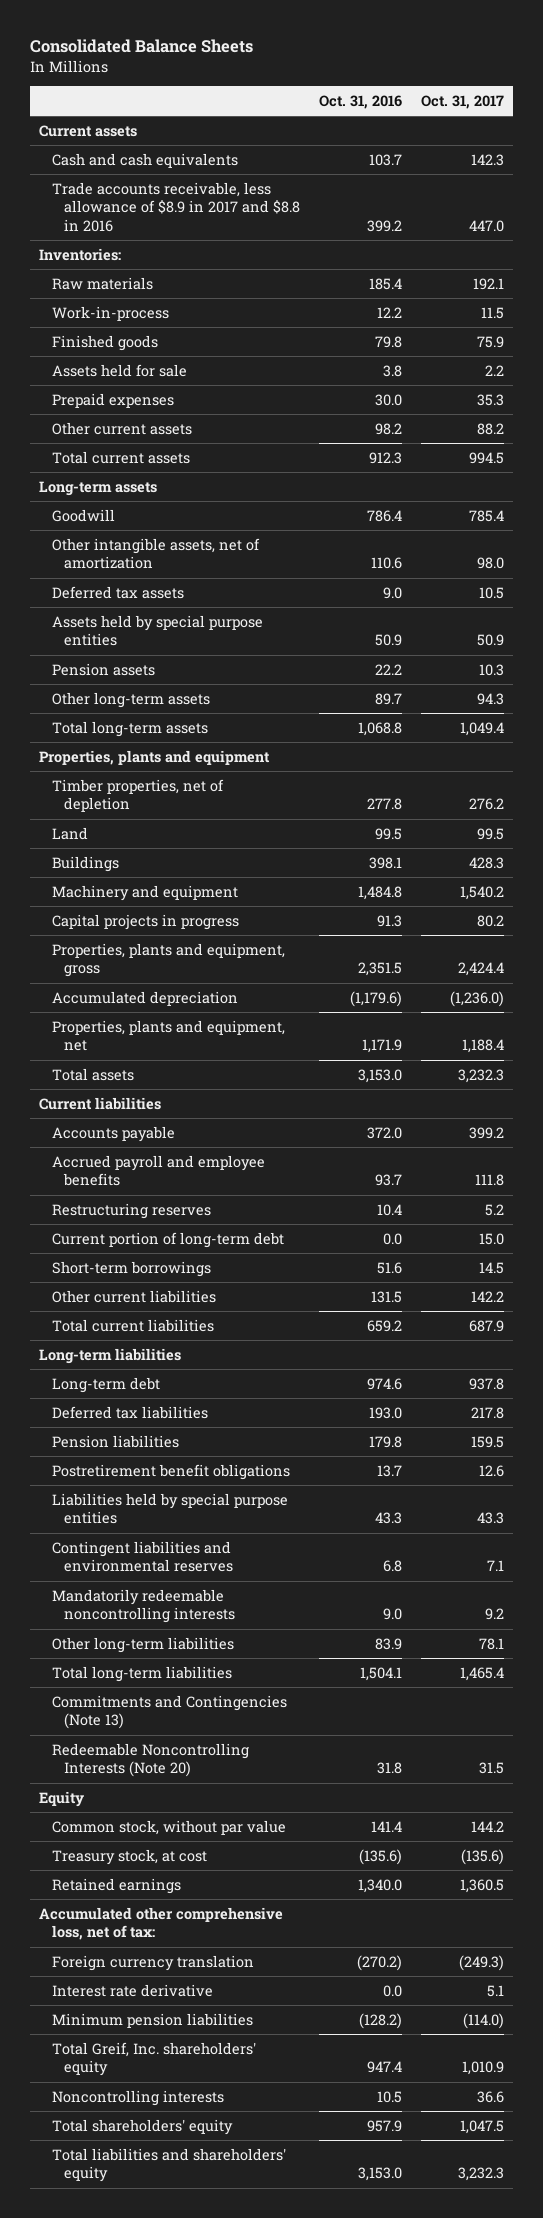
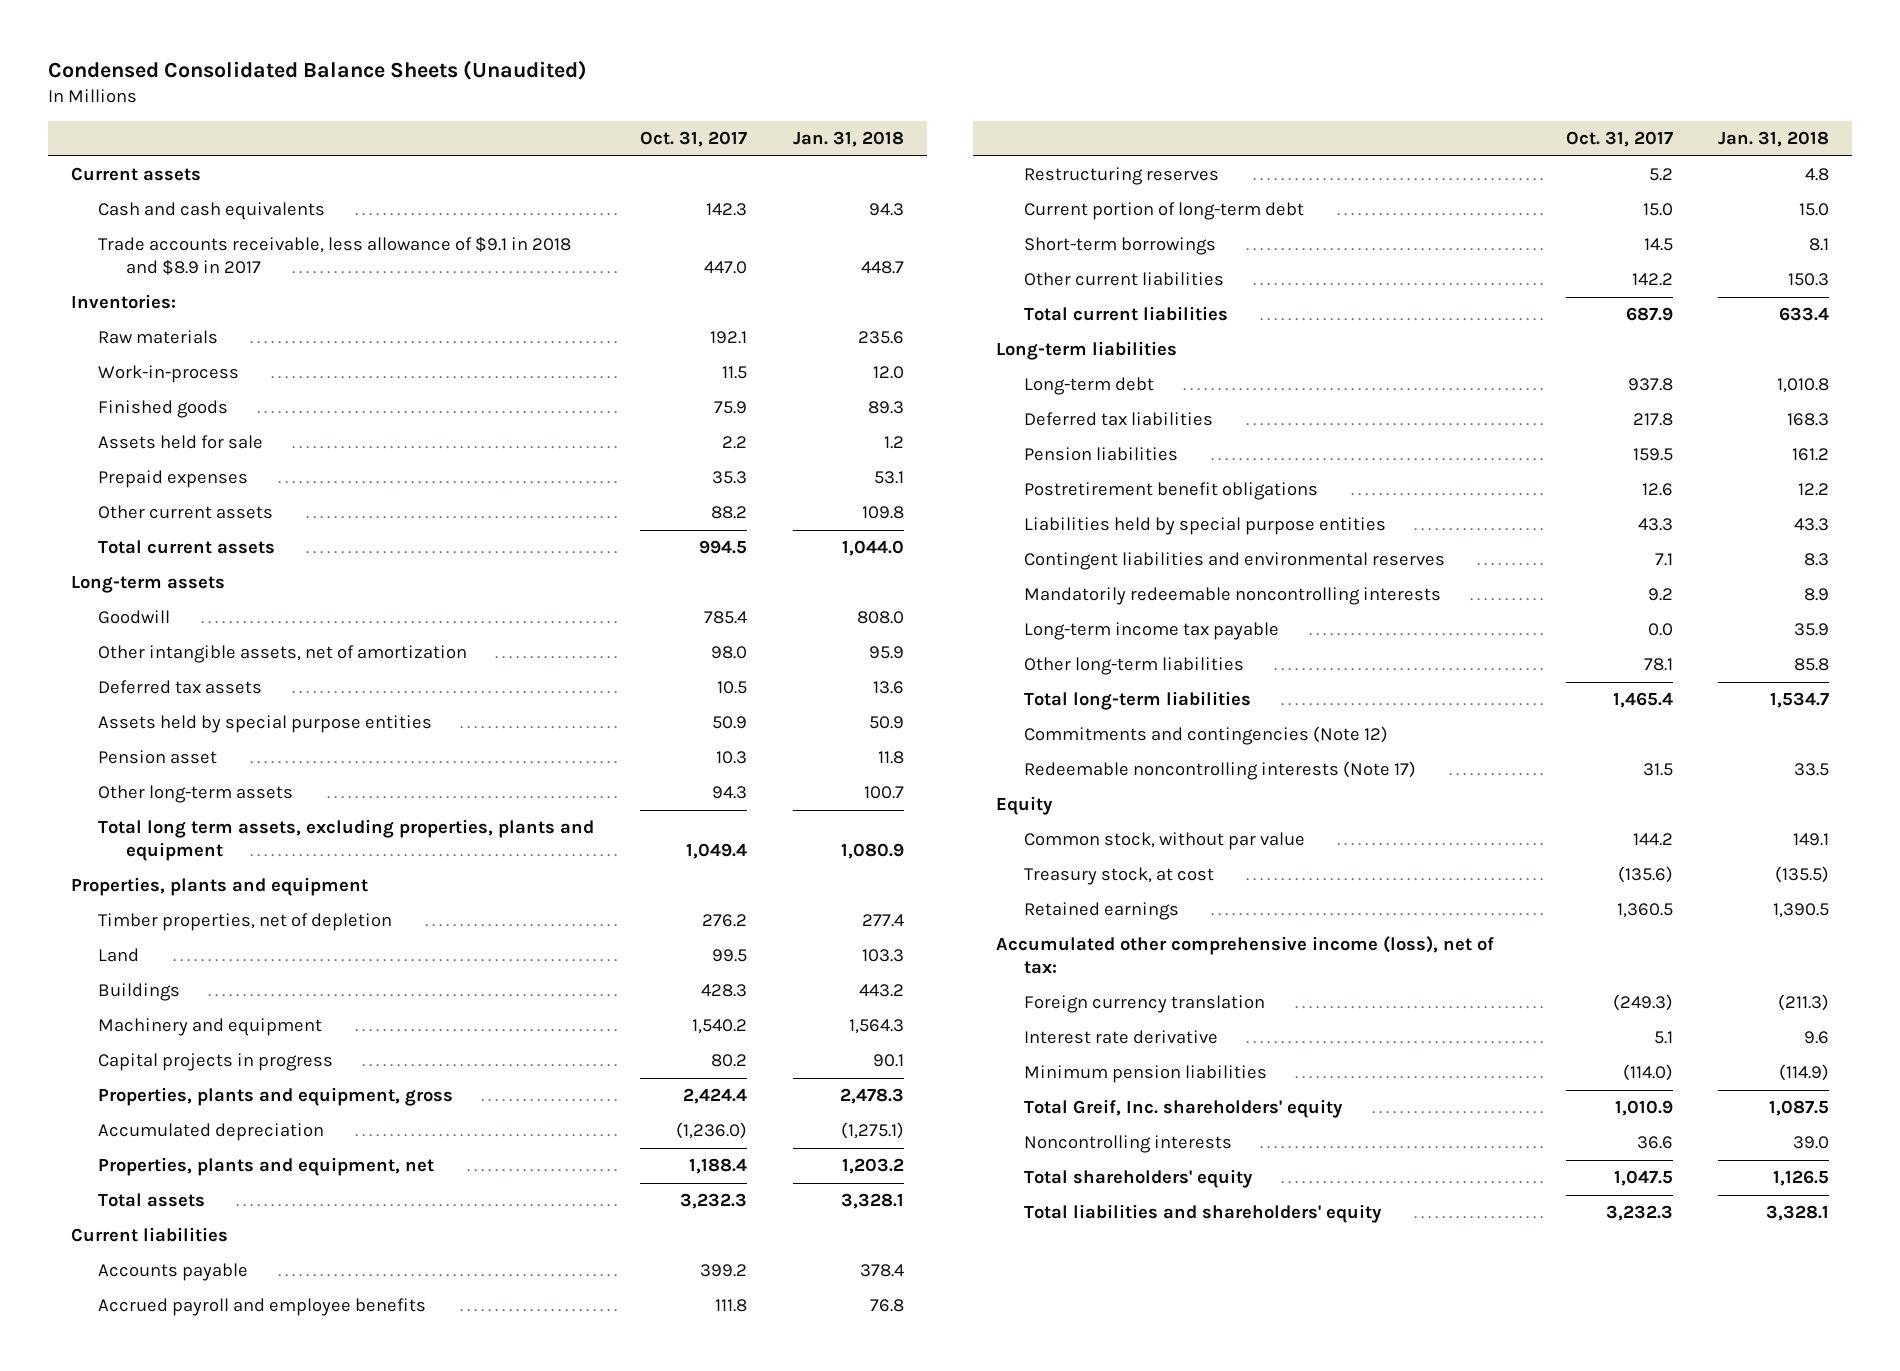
[29,39,253,54] Consolidated Balance Sheets -> [47,59,587,80] Condensed Consolidated Balance Sheets (Unaudited)
[318,94,402,109] Oct. 31, 2016 -> none
none -> [792,131,904,148] Jan. 31, 2018
[51,181,300,233] Trade accounts receivable, less allowance of $8.9 in 2017 and $8.8 in 2016 -> [98,236,572,276] Trade accounts receivable, less allowance of $9.1 in 2018 and $8.9 in 2017
[51,662,155,676] Pension assets -> [98,750,218,765] Pension asset
[51,720,208,737] Total long-term assets -> [98,819,595,862] Total long term assets, excluding properties, plants and equipment
none -> [1023,622,1279,641] Long-term income tax payable
[51,1694,287,1730] Commitments and Contingencies (Note 13) -> [1023,726,1388,746] Commitments and contingencies (Note 12)
[51,1742,249,1778] Redeemable Noncontrolling Interests (Note 20) -> [1023,761,1416,781] Redeemable noncontrolling interests (Note 17)
[39,1906,284,1941] Accumulated other comprehensive loss, net of tax: -> [996,936,1495,975] Accumulated other comprehensive income (loss), net of tax:

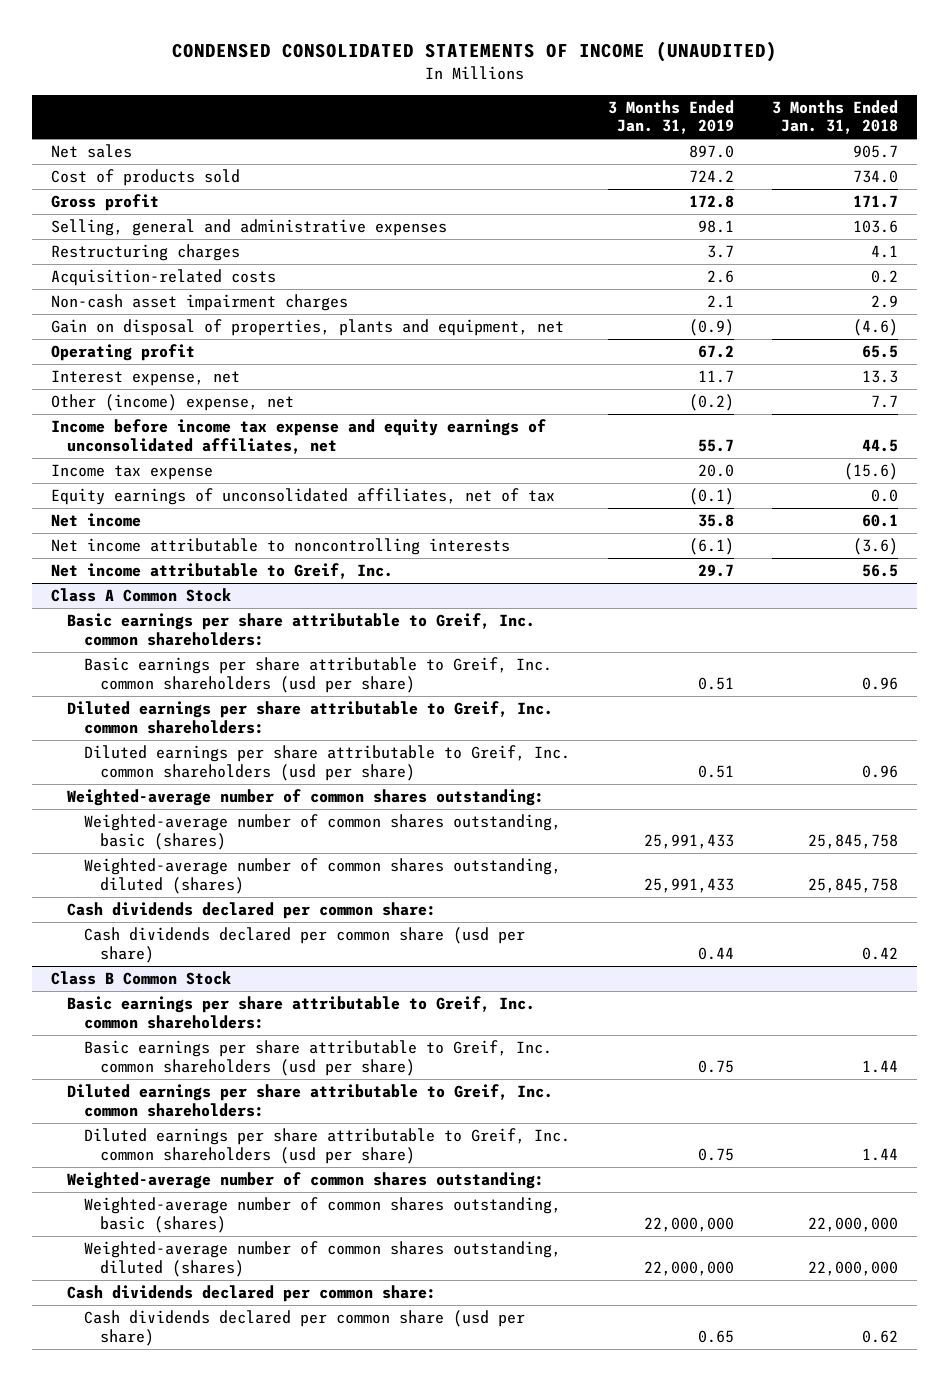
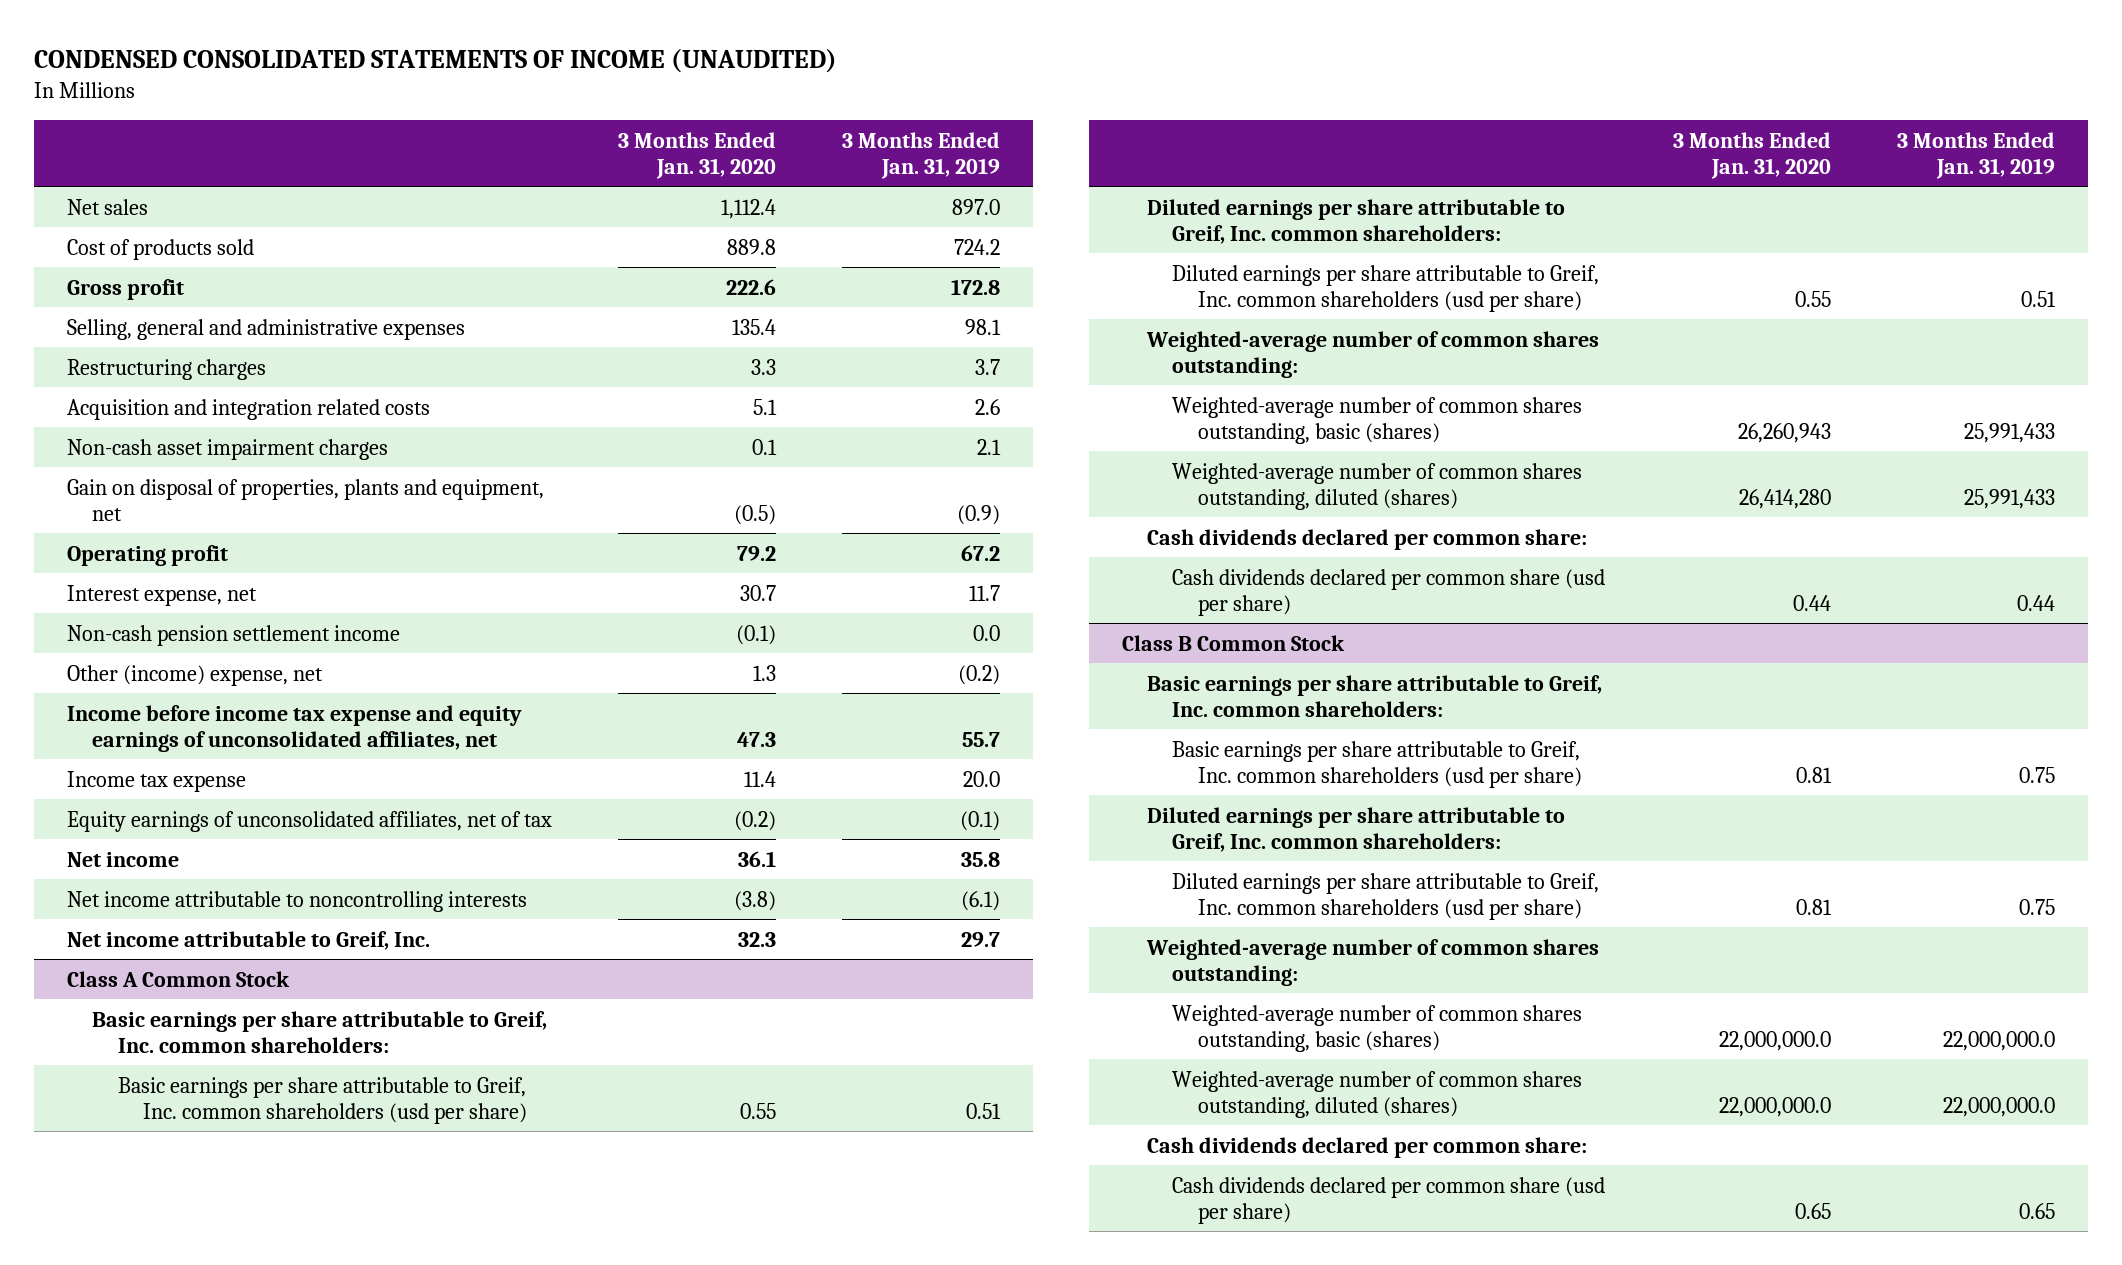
[772,99,899,135] 3 Months Ended Jan. 31, 2018 -> none
none -> [618,131,777,179] 3 Months Ended Jan. 31, 2020
[51,269,277,287] Acquisition-related costs -> [67,398,431,420] Acquisition and integration related costs
none -> [67,624,401,646] Non-cash pension settlement income
[643,1216,734,1232] 22,000,000 -> [1942,1030,2055,1051] 22,000,000.0
[643,1260,734,1276] 22,000,000 -> [1942,1096,2055,1117] 22,000,000.0

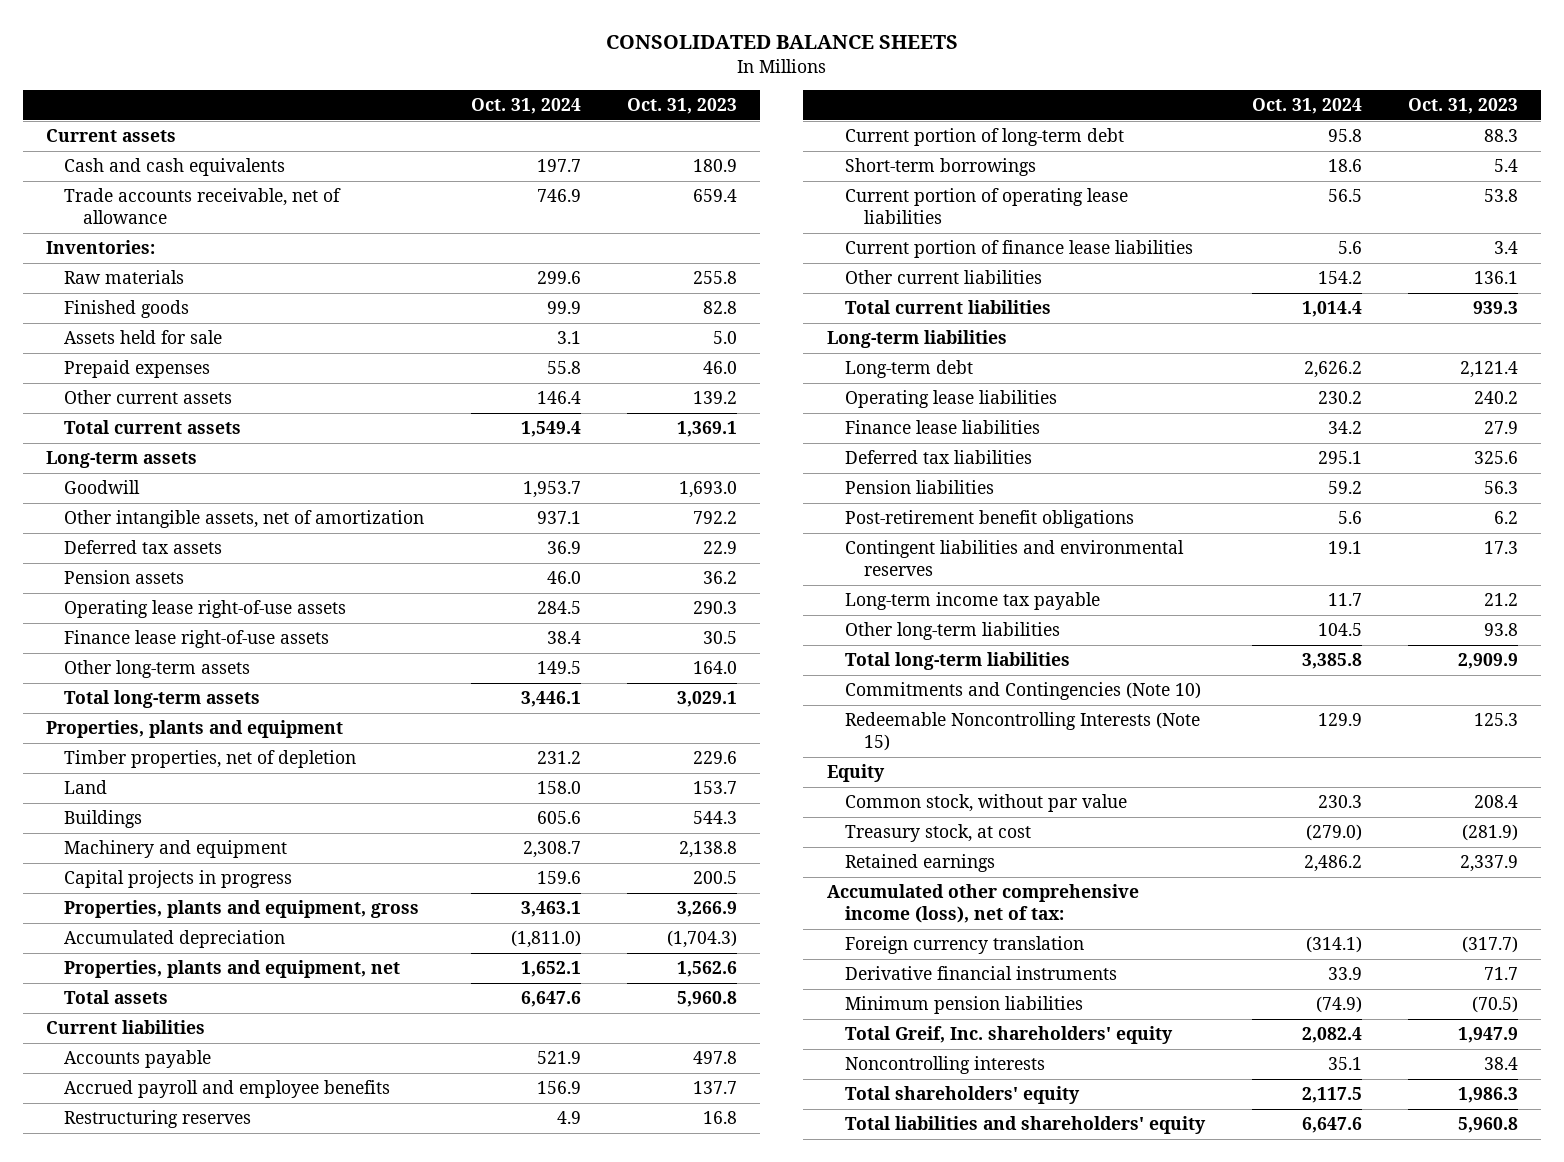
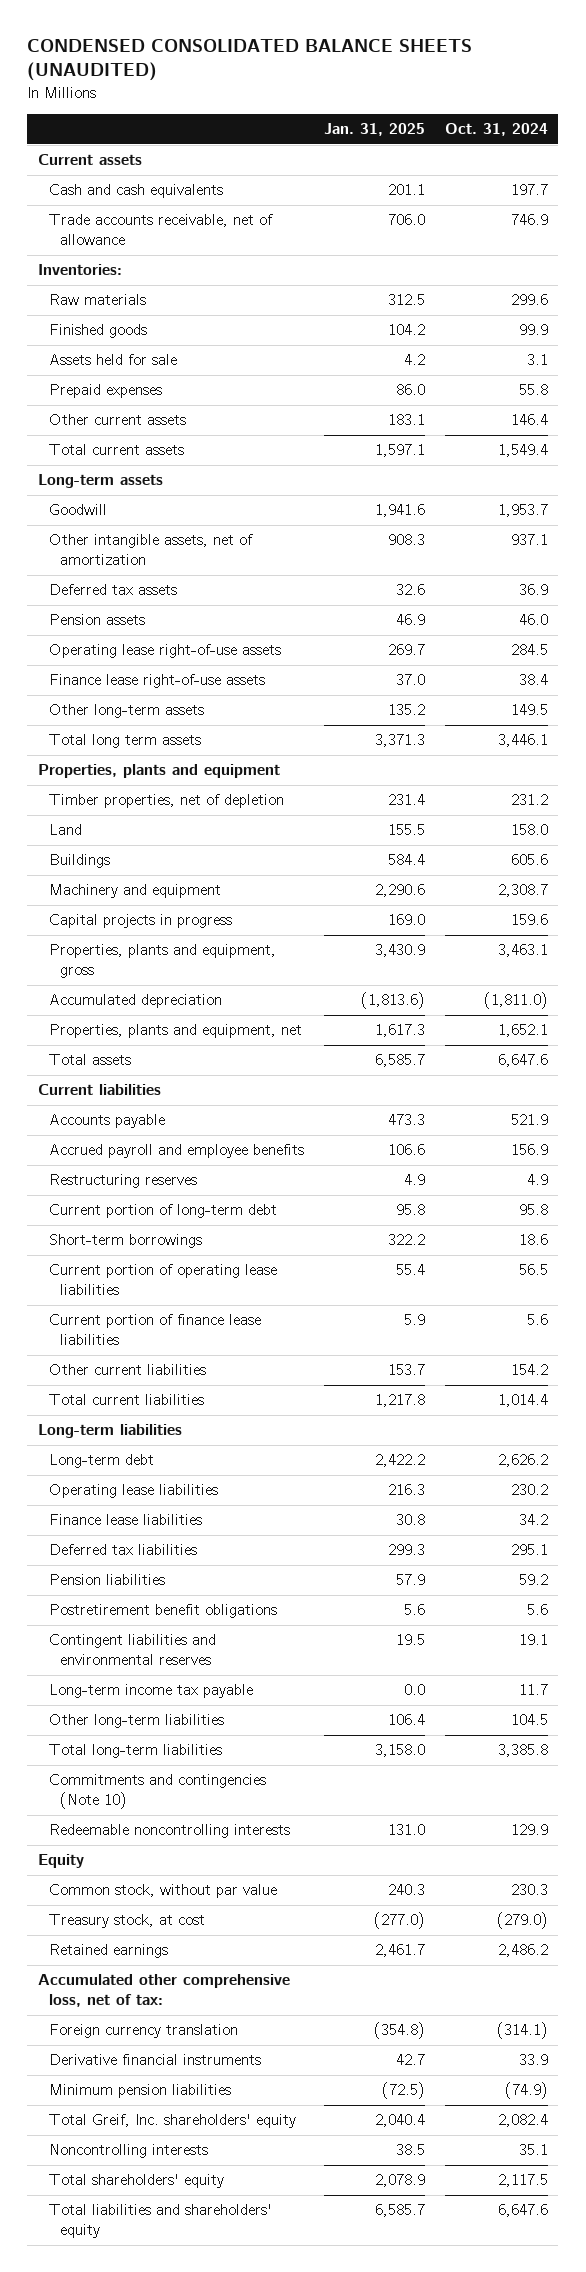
[605,35,958,50] CONSOLIDATED BALANCE SHEETS -> [27,38,473,82] CONDENSED CONSOLIDATED BALANCE SHEETS (UNAUDITED)
[627,98,738,115] Oct. 31, 2023 -> none
none -> [324,123,426,137] Jan. 31, 2025
[64,690,261,709] Total long-term assets -> [48,734,201,749] Total long term assets
[845,510,1135,529] Post-retirement benefit obligations -> [48,1604,277,1619] Postretirement benefit obligations
[845,682,1202,701] Commitments and Contingencies (Note 10) -> [48,1774,266,1809] Commitments and contingencies (Note 10)
[845,712,1201,751] Redeemable Noncontrolling Interests (Note 15) -> [48,1824,290,1839] Redeemable noncontrolling interests
[826,884,1139,923] Accumulated other comprehensive income (loss), net of tax: -> [37,1974,290,2007] Accumulated other comprehensive loss, net of tax:

